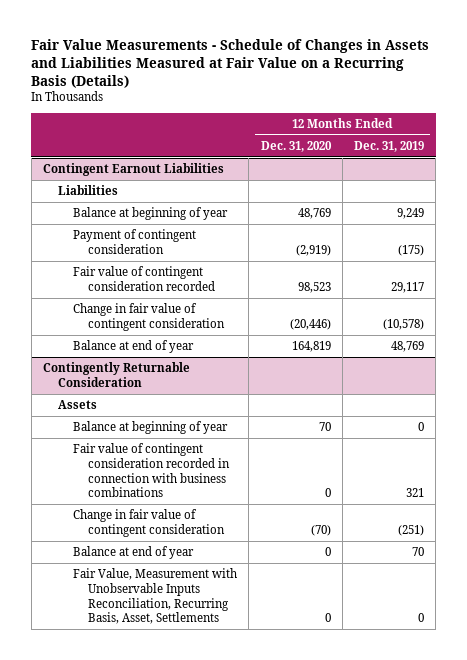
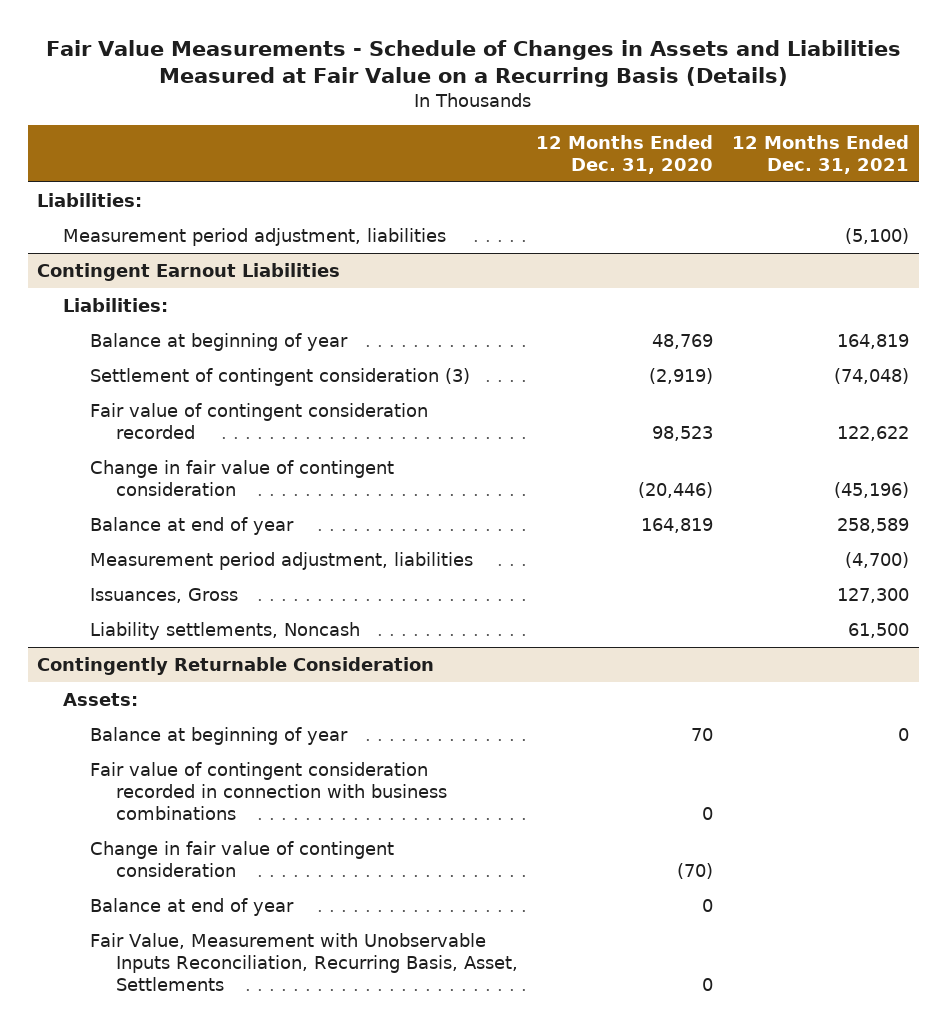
[354,141,425,153] Dec. 31, 2019 -> none
none -> [732,134,910,174] 12 Months Ended Dec. 31, 2021
none -> [37,193,143,208] Liabilities:
none -> [63,228,447,247] Measurement period adjustment, liabilities
[58,185,119,196] Liabilities -> [63,298,169,313] Liabilities:
[73,229,197,254] Payment of contingent consideration -> [89,368,470,387] Settlement of contingent consideration (3)
none -> [89,552,473,571] Measurement period adjustment, liabilities
none -> [89,588,238,604] Issuances, Gross
none -> [89,622,360,641] Liability settlements, Noncash
[58,400,98,410] Assets -> [63,693,139,707] Assets:

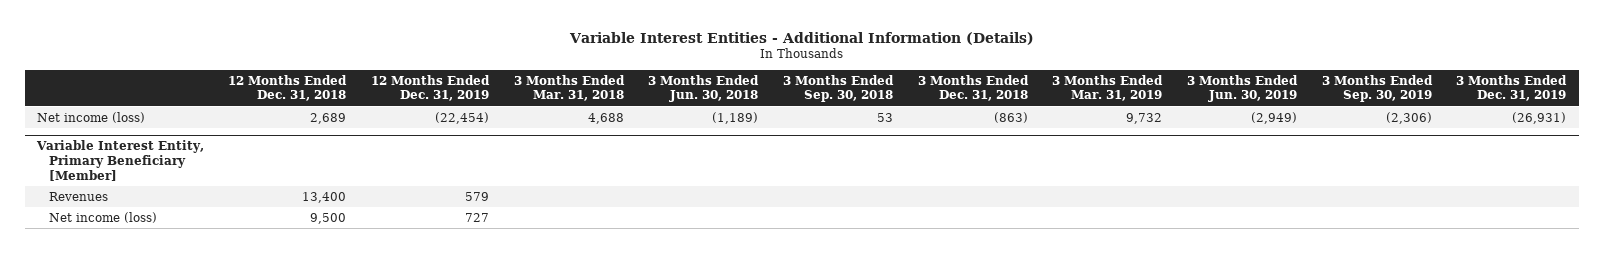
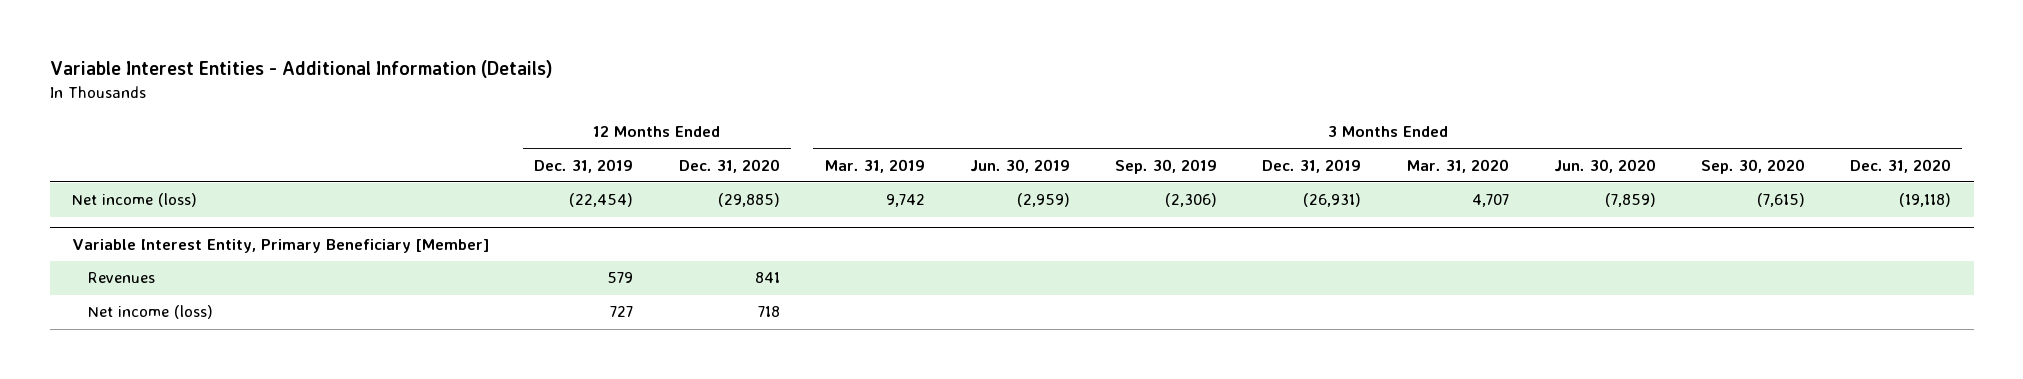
[228,74,348,102] 12 Months Ended Dec. 31, 2018 -> none
[513,74,625,102] 3 Months Ended Mar. 31, 2018 -> none
[648,74,760,103] 3 Months Ended Jun. 30, 2018 -> none
[783,74,895,103] 3 Months Ended Sep. 30, 2018 -> none
[917,74,1029,102] 3 Months Ended Dec. 31, 2018 -> none
none -> [678,158,780,173] Dec. 31, 2020
none -> [1406,158,1509,173] Mar. 31, 2020
none -> [1553,158,1656,173] Jun. 30, 2020
none -> [1700,158,1805,174] Sep. 30, 2020
none -> [1850,158,1952,173] Dec. 31, 2020
[1126,112,1163,124] 9,732 -> [885,194,925,208] 9,742
[1251,111,1298,124] (2,949) -> [1016,193,1070,208] (2,959)

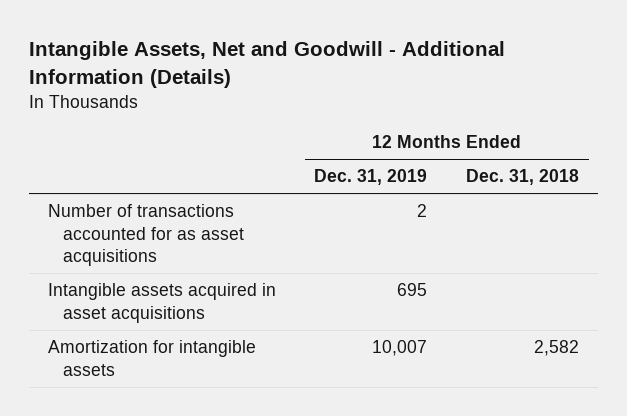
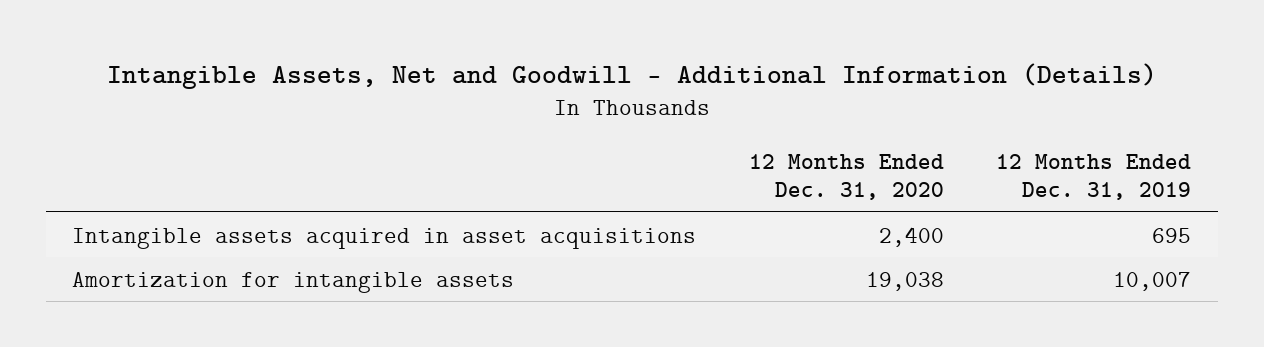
[465,169,579,186] Dec. 31, 2018 -> none
none -> [748,153,944,200] 12 Months Ended Dec. 31, 2020
[48,204,244,267] Number of transactions accounted for as asset acquisitions -> none

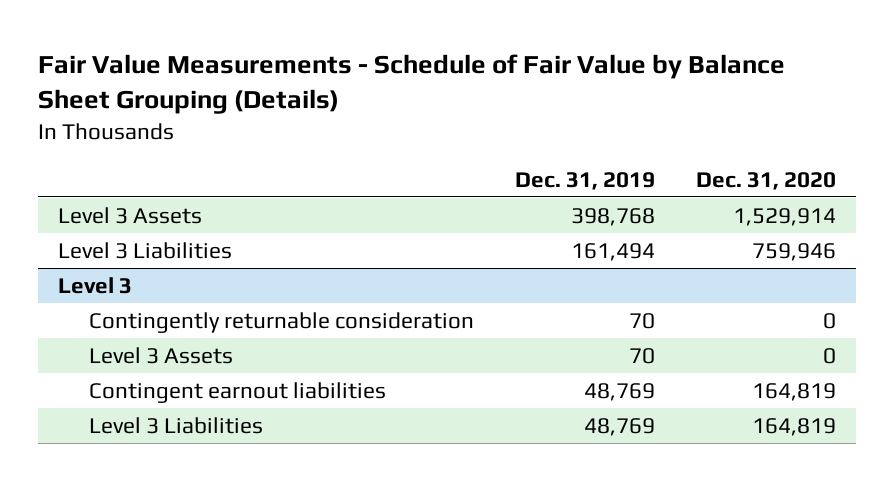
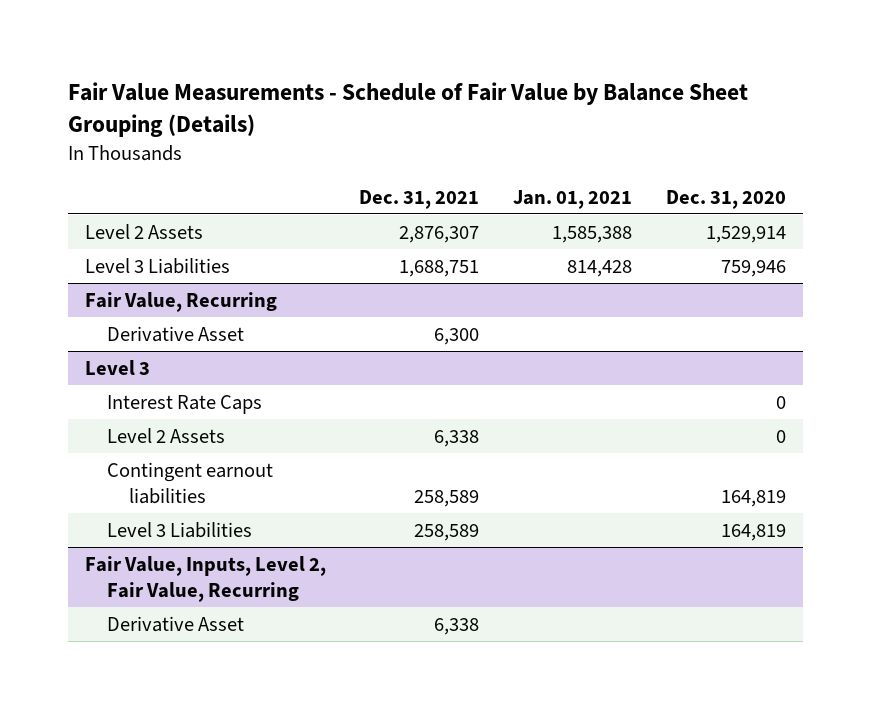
[514,171,655,190] Dec. 31, 2019 -> none
none -> [359,189,480,209] Dec. 31, 2021
none -> [513,189,633,209] Jan. 01, 2021
[58,207,203,225] Level 3 Assets -> [84,223,203,239] Level 2 Assets
none -> [84,291,277,312] Fair Value, Recurring
none -> [106,325,244,342] Derivative Asset
[89,312,475,334] Contingently returnable consideration -> [106,394,262,414] Interest Rate Caps
[89,347,234,365] Level 3 Assets -> [106,427,225,443] Level 2 Assets
none -> [84,555,326,602] Fair Value, Inputs, Level 2, Fair Value, Recurring
none -> [106,615,244,632] Derivative Asset

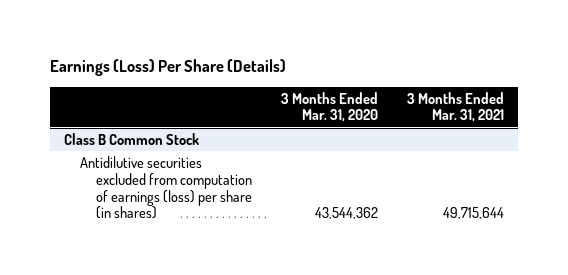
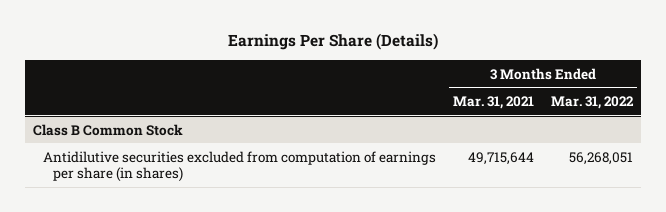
[49,59,286,77] Earnings (Loss) Per Share (Details) -> [228,33,439,51] Earnings Per Share (Details)
[281,91,379,123] 3 Months Ended Mar. 31, 2020 -> none
none -> [550,95,634,109] Mar. 31, 2022
[80,155,253,220] Antidilutive securities excluded from computation of earnings (loss) per share (in shares) -> [43,150,437,183] Antidilutive securities excluded from computation of earnings per share (in shares)

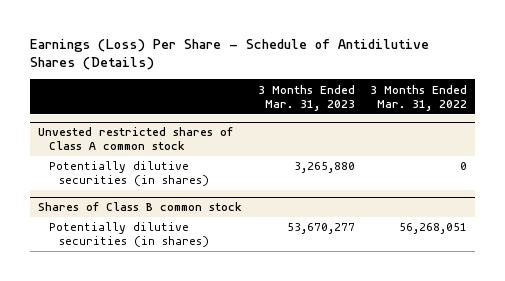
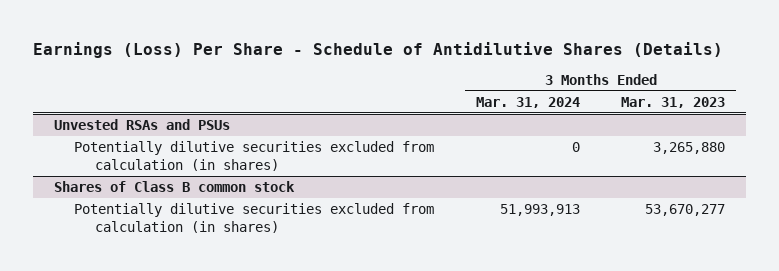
[370,84,468,111] 3 Months Ended Mar. 31, 2022 -> none
none -> [475,97,580,109] Mar. 31, 2024
[38,127,234,151] Unvested restricted shares of Class A common stock -> none
none -> [54,119,231,131] Unvested RSAs and PSUs
[48,161,210,187] Potentially dilutive securities (in shares) -> [74,141,435,172] Potentially dilutive securities excluded from calculation (in shares)
[48,222,210,248] Potentially dilutive securities (in shares) -> [74,203,435,234] Potentially dilutive securities excluded from calculation (in shares)

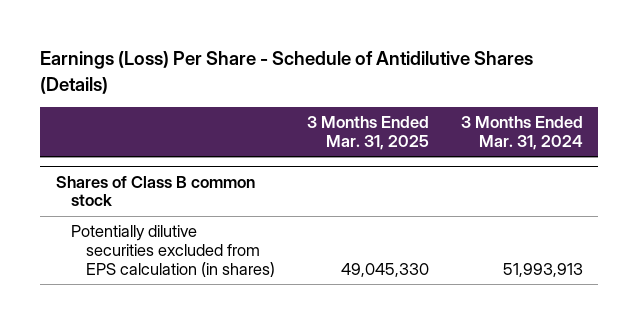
[621,97,726,109] Mar. 31, 2023 -> none
none -> [307,116,430,150] 3 Months Ended Mar. 31, 2025
[54,119,231,131] Unvested RSAs and PSUs -> none
[74,141,435,172] Potentially dilutive securities excluded from calculation (in shares) -> none
[74,203,435,234] Potentially dilutive securities excluded from calculation (in shares) -> [71,225,276,277] Potentially dilutive securities excluded from EPS calculation (in shares)

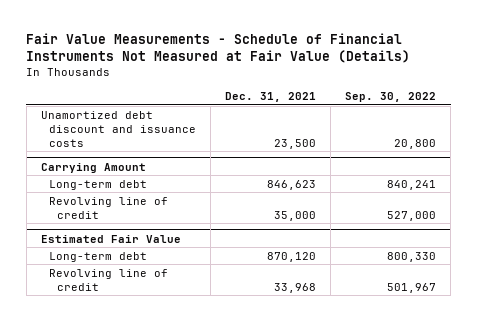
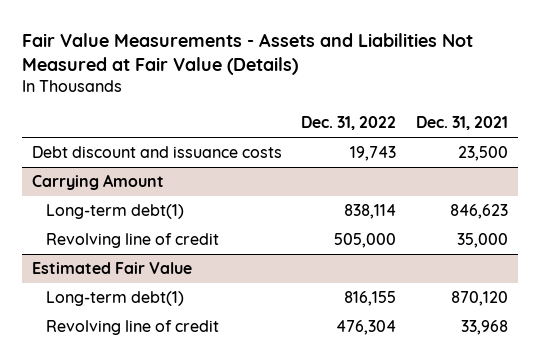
[26,32,411,64] Fair Value Measurements - Schedule of Financial Instruments Not Measured at Fair Value (Details) -> [22,32,474,76] Fair Value Measurements - Assets and Liabilities Not Measured at Fair Value (Details)
[345,92,437,103] Sep. 30, 2022 -> none
none -> [301,116,397,131] Dec. 31, 2022
[40,110,196,147] Unamortized debt discount and issuance costs -> [31,146,282,159] Debt discount and issuance costs
[48,179,147,190] Long-term debt -> [46,204,185,220] Long-term debt(1)
[48,251,147,262] Long-term debt -> [46,291,185,307] Long-term debt(1)

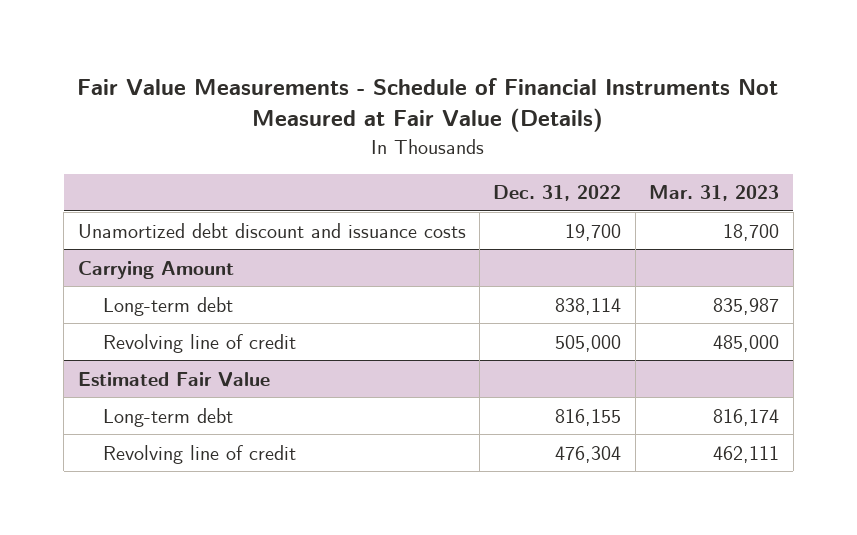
[22,32,474,76] Fair Value Measurements - Assets and Liabilities Not Measured at Fair Value (Details) -> [77,78,779,133] Fair Value Measurements - Schedule of Financial Instruments Not Measured at Fair Value (Details)
[415,116,508,131] Dec. 31, 2021 -> none
none -> [649,185,780,202] Mar. 31, 2023
[31,146,282,159] Debt discount and issuance costs -> [77,222,466,238] Unamortized debt discount and issuance costs
[350,146,397,162] 19,743 -> [565,223,622,241] 19,700
[46,204,185,220] Long-term debt(1) -> [102,296,233,316] Long-term debt
[46,291,185,307] Long-term debt(1) -> [102,407,233,427] Long-term debt

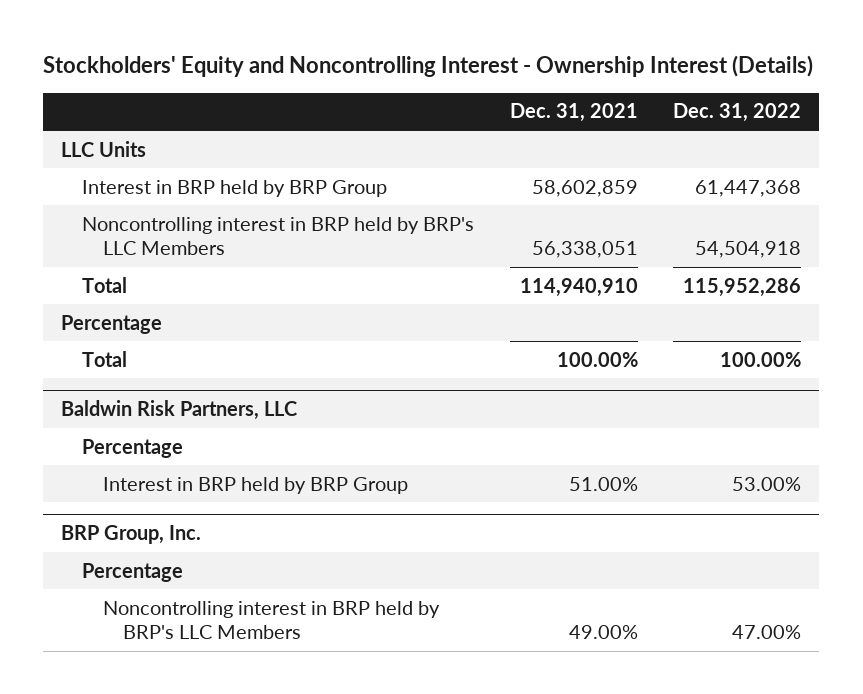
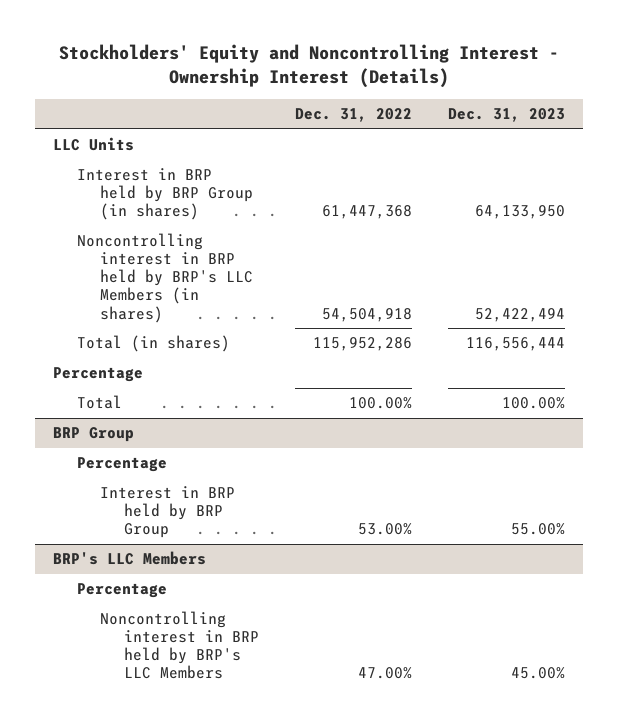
[509,103,638,123] Dec. 31, 2021 -> none
none -> [448,108,566,123] Dec. 31, 2023
[81,179,387,197] Interest in BRP held by BRP Group -> [76,168,254,221] Interest in BRP held by BRP Group (in shares)
[81,216,474,255] Noncontrolling interest in BRP held by BRP's LLC Members -> [76,233,254,323] Noncontrolling interest in BRP held by BRP's LLC Members (in shares)
[81,276,127,293] Total -> [76,335,230,353] Total (in shares)
[61,399,298,420] Baldwin Risk Partners, LLC -> none
none -> [53,427,135,443] BRP Group
[61,524,202,544] BRP Group, Inc. -> none
none -> [53,551,207,566] BRP's LLC Members

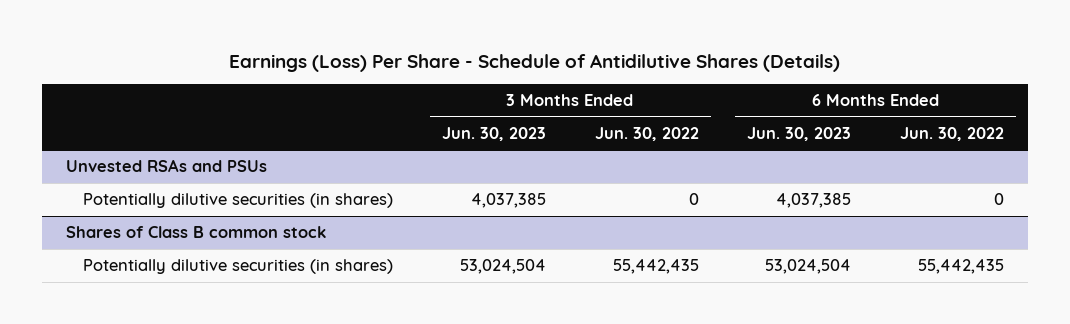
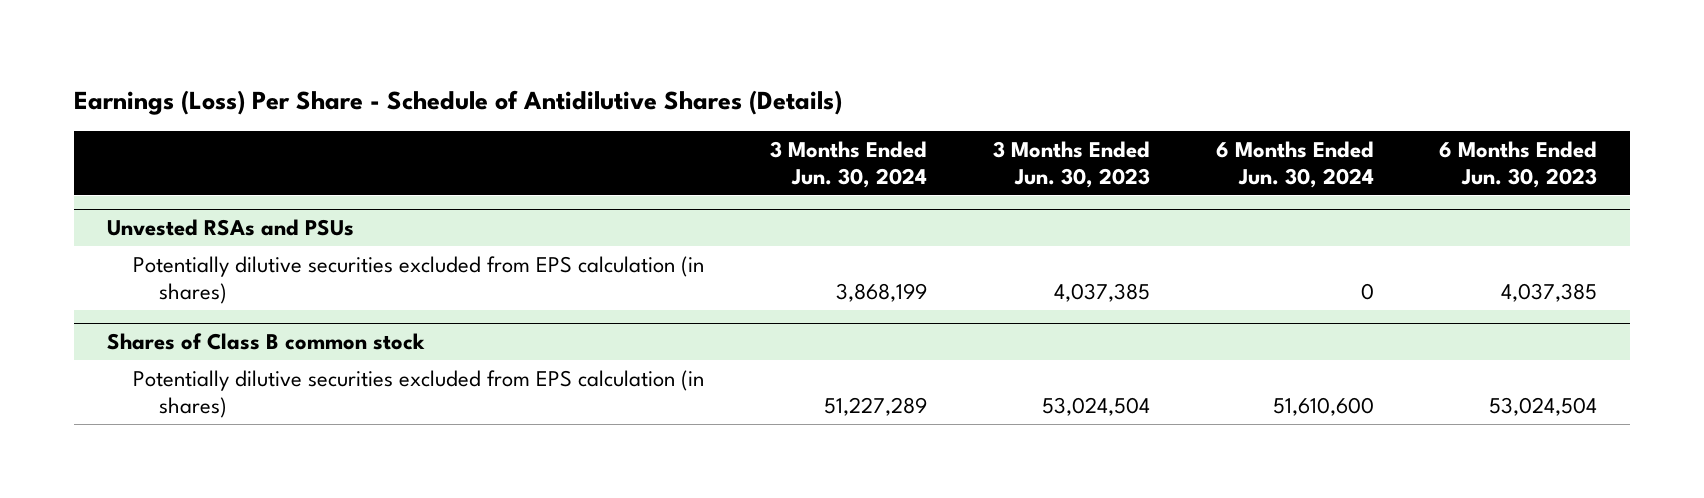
[594,126,699,141] Jun. 30, 2022 -> none
[899,126,1004,141] Jun. 30, 2022 -> none
none -> [769,141,927,188] 3 Months Ended Jun. 30, 2024
none -> [1215,141,1374,188] 6 Months Ended Jun. 30, 2024
[83,193,394,209] Potentially dilutive securities (in shares) -> [132,255,704,304] Potentially dilutive securities excluded from EPS calculation (in shares)
[83,259,394,275] Potentially dilutive securities (in shares) -> [132,369,704,418] Potentially dilutive securities excluded from EPS calculation (in shares)

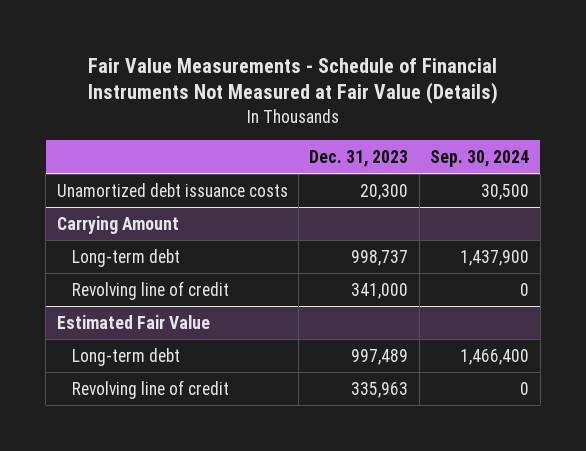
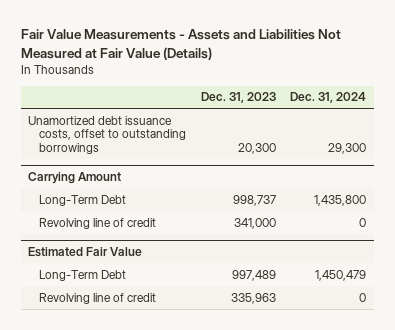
[87,57,498,105] Fair Value Measurements - Schedule of Financial Instruments Not Measured at Fair Value (Details) -> [21,29,342,60] Fair Value Measurements - Assets and Liabilities Not Measured at Fair Value (Details)
[430,149,530,167] Sep. 30, 2024 -> none
none -> [290,92,367,104] Dec. 31, 2024
[56,182,288,197] Unamortized debt issuance costs -> [28,115,186,154] Unamortized debt issuance costs, offset to outstanding borrowings
[72,248,181,267] Long-term debt -> [38,194,126,206] Long-Term Debt
[72,347,181,366] Long-term debt -> [38,269,126,281] Long-Term Debt

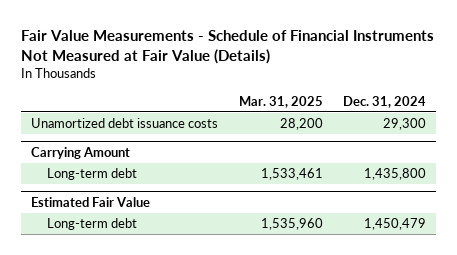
[21,29,342,60] Fair Value Measurements - Assets and Liabilities Not Measured at Fair Value (Details) -> [20,29,434,64] Fair Value Measurements - Schedule of Financial Instruments Not Measured at Fair Value (Details)
[200,92,276,104] Dec. 31, 2023 -> none
none -> [238,95,323,108] Mar. 31, 2025
[28,115,186,154] Unamortized debt issuance costs, offset to outstanding borrowings -> [31,118,219,129] Unamortized debt issuance costs
[38,217,156,229] Revolving line of credit -> none
[38,194,126,206] Long-Term Debt -> [47,168,138,181] Long-term debt
[38,292,156,304] Revolving line of credit -> none
[38,269,126,281] Long-Term Debt -> [47,218,138,231] Long-term debt

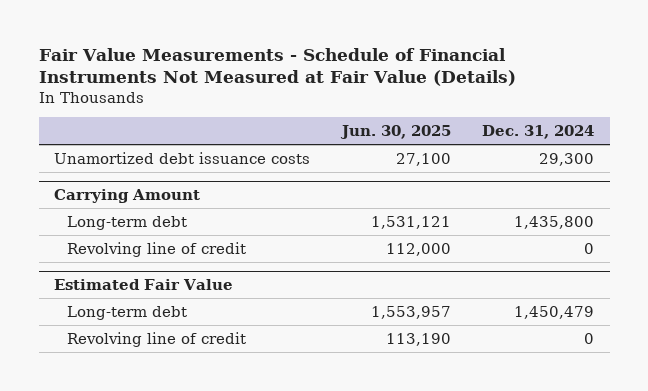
[238,95,323,108] Mar. 31, 2025 -> none
none -> [339,124,451,139] Jun. 30, 2025
none -> [66,241,246,257] Revolving line of credit
none -> [66,331,246,347] Revolving line of credit

